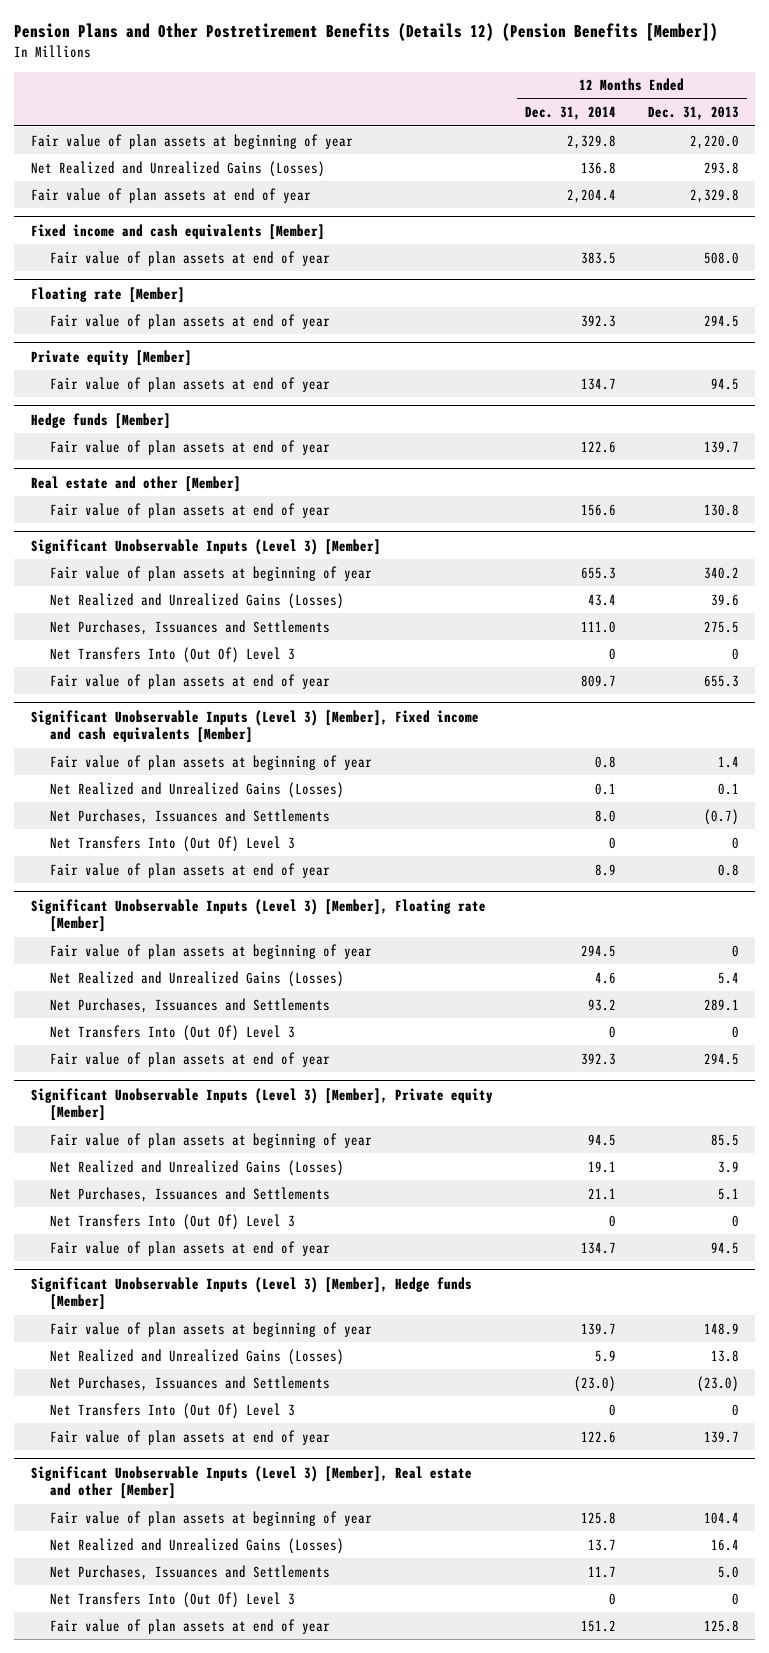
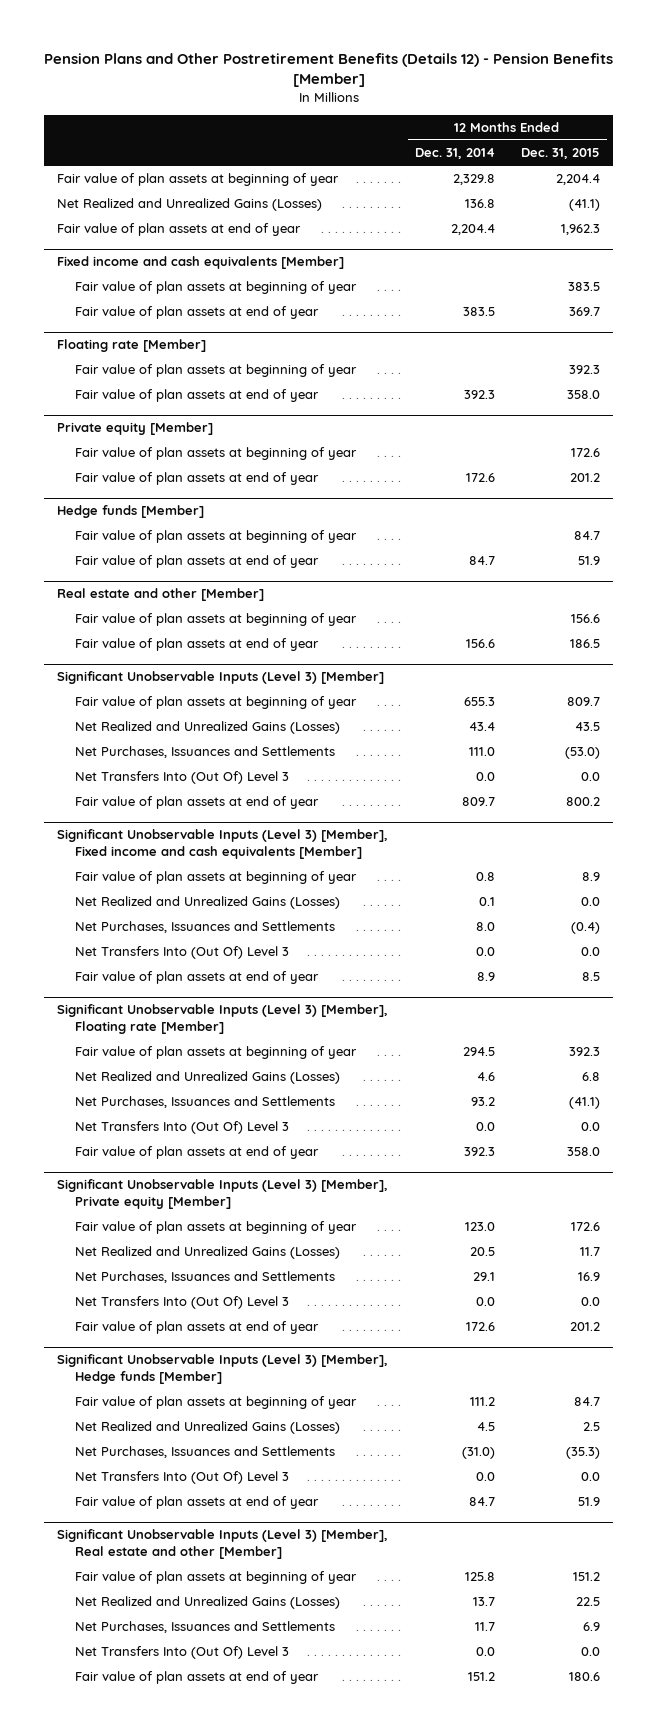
[14,23,719,42] Pension Plans and Other Postretirement Benefits (Details 12) (Pension Benefits [Member]) -> [43,52,613,88] Pension Plans and Other Postretirement Benefits (Details 12) - Pension Benefits [Member]
[647,106,739,121] Dec. 31, 2013 -> none
none -> [521,148,601,160] Dec. 31, 2015
none -> [74,281,357,295] Fair value of plan assets at beginning of year
none -> [74,364,357,378] Fair value of plan assets at beginning of year
none -> [74,447,357,461] Fair value of plan assets at beginning of year
[580,377,616,390] 134.7 -> [465,473,495,483] 172.6
none -> [74,530,357,544] Fair value of plan assets at beginning of year
[580,440,616,453] 122.6 -> [468,556,495,566] 84.7
none -> [74,613,357,627] Fair value of plan assets at beginning of year
[608,647,616,660] 0 -> [475,772,495,782] 0.0
[608,836,616,849] 0 -> [475,947,495,957] 0.0
[608,1025,616,1038] 0 -> [475,1122,495,1132] 0.0
[587,1133,616,1146] 94.5 -> [464,1222,495,1232] 123.0
[587,1160,616,1173] 19.1 -> [469,1247,495,1257] 20.5
[587,1187,616,1200] 21.1 -> [472,1272,495,1282] 29.1
[608,1214,616,1227] 0 -> [475,1297,495,1307] 0.0
[580,1241,616,1254] 134.7 -> [465,1322,495,1332] 172.6
[580,1322,616,1335] 139.7 -> [469,1397,495,1407] 111.2
[594,1349,616,1362] 5.9 -> [476,1422,495,1432] 4.5
[573,1375,616,1392] (23.0) -> [461,1447,495,1460] (31.0)
[608,1403,616,1416] 0 -> [475,1472,495,1482] 0.0
[580,1430,616,1443] 122.6 -> [468,1497,495,1507] 84.7
[608,1592,616,1605] 0 -> [475,1647,495,1657] 0.0

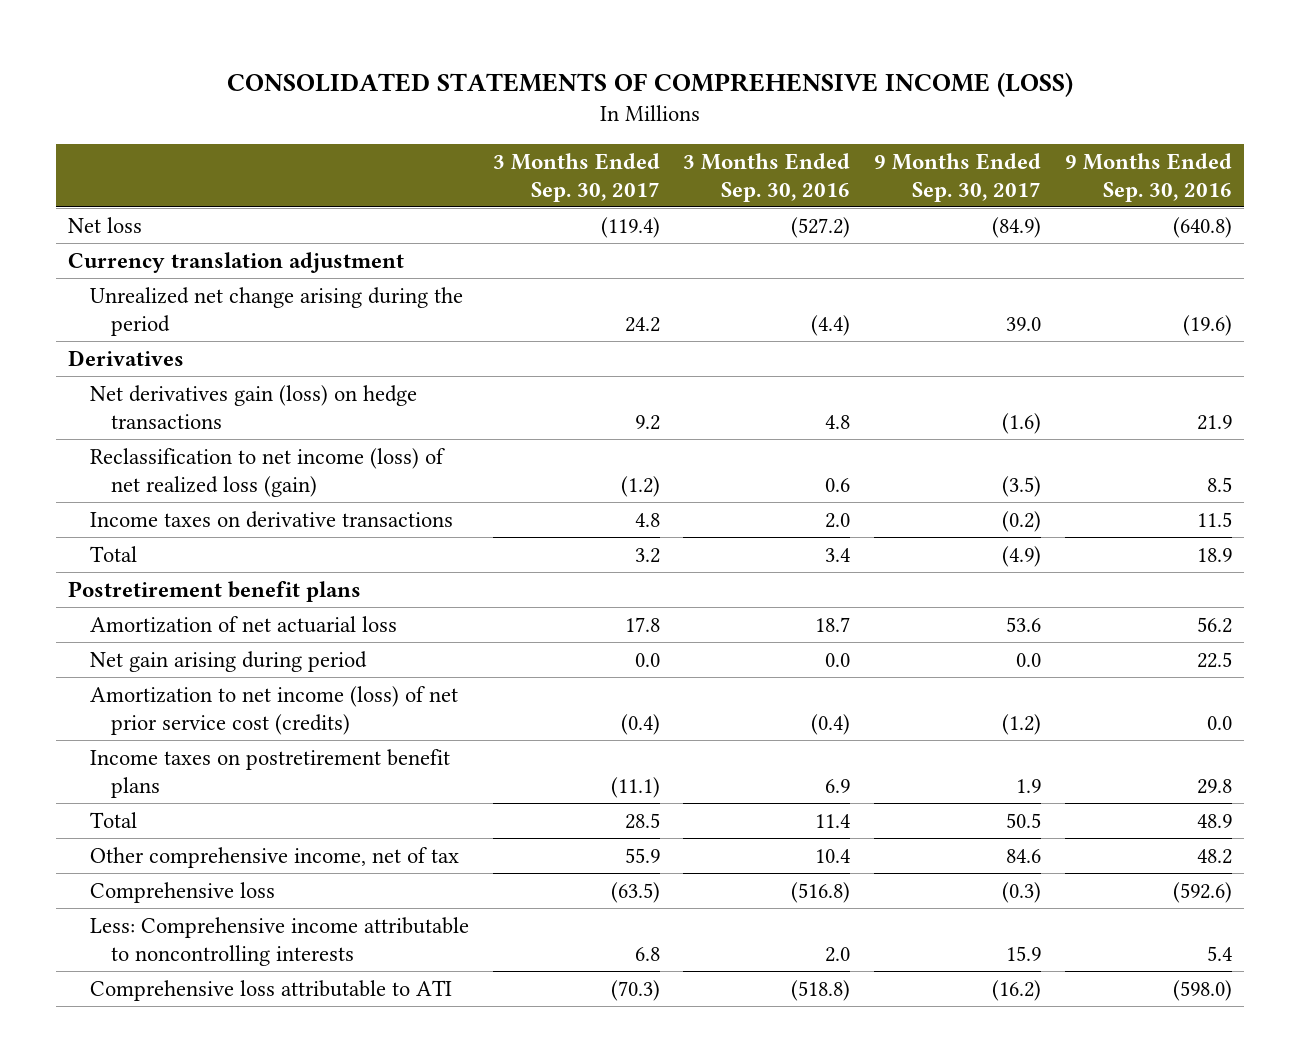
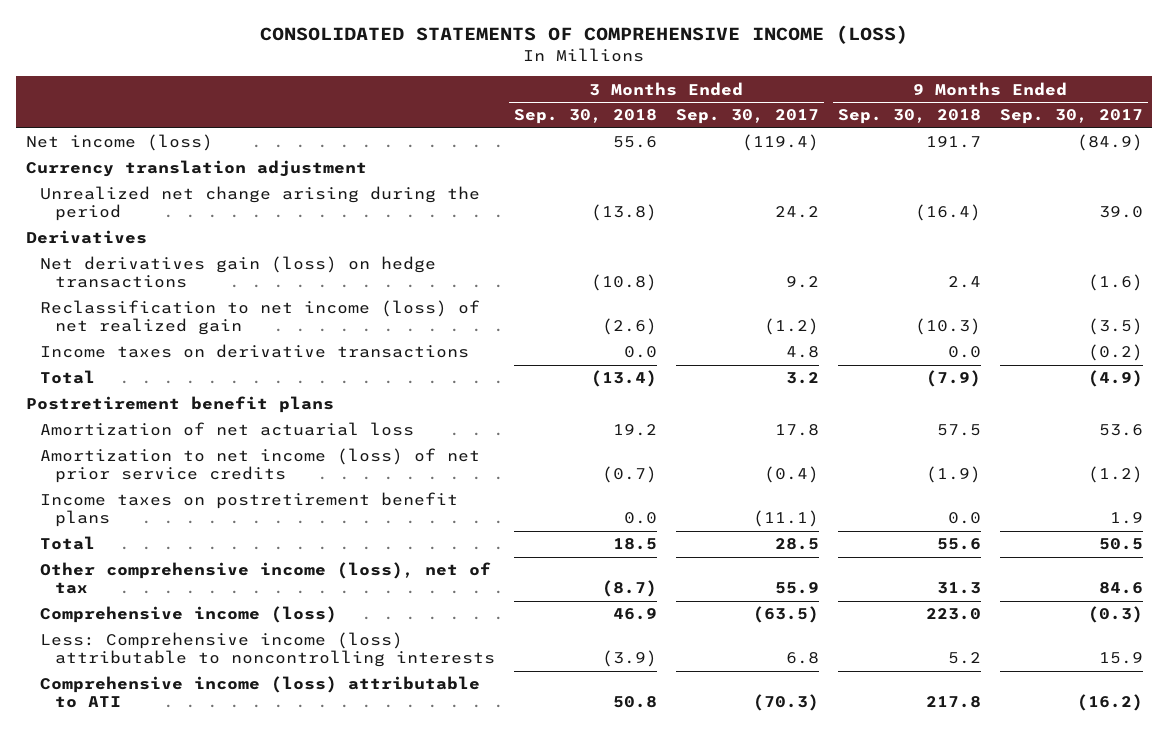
[683,152,851,202] 3 Months Ended Sep. 30, 2016 -> none
[1065,152,1233,202] 9 Months Ended Sep. 30, 2016 -> none
none -> [513,109,657,125] Sep. 30, 2018
none -> [837,109,981,125] Sep. 30, 2018
[68,216,143,233] Net loss -> [25,134,213,152] Net income (loss)
[89,447,445,497] Reclassification to net income (loss) of net realized loss (gain) -> [40,300,481,336] Reclassification to net income (loss) of net realized gain
[89,650,367,672] Net gain arising during period -> none
[89,685,458,735] Amortization to net income (loss) of net prior service cost (credits) -> [40,448,481,484] Amortization to net income (loss) of net prior service credits
[89,846,459,868] Other comprehensive income, net of tax -> [40,562,492,595] Other comprehensive income (loss), net of tax
[89,881,275,903] Comprehensive loss -> [40,606,338,624] Comprehensive income (loss)
[89,916,469,966] Less: Comprehensive income attributable to noncontrolling interests -> [40,632,495,668] Less: Comprehensive income (loss) attributable to noncontrolling interests
[89,979,452,1001] Comprehensive loss attributable to ATI -> [40,676,481,709] Comprehensive income (loss) attributable to ATI

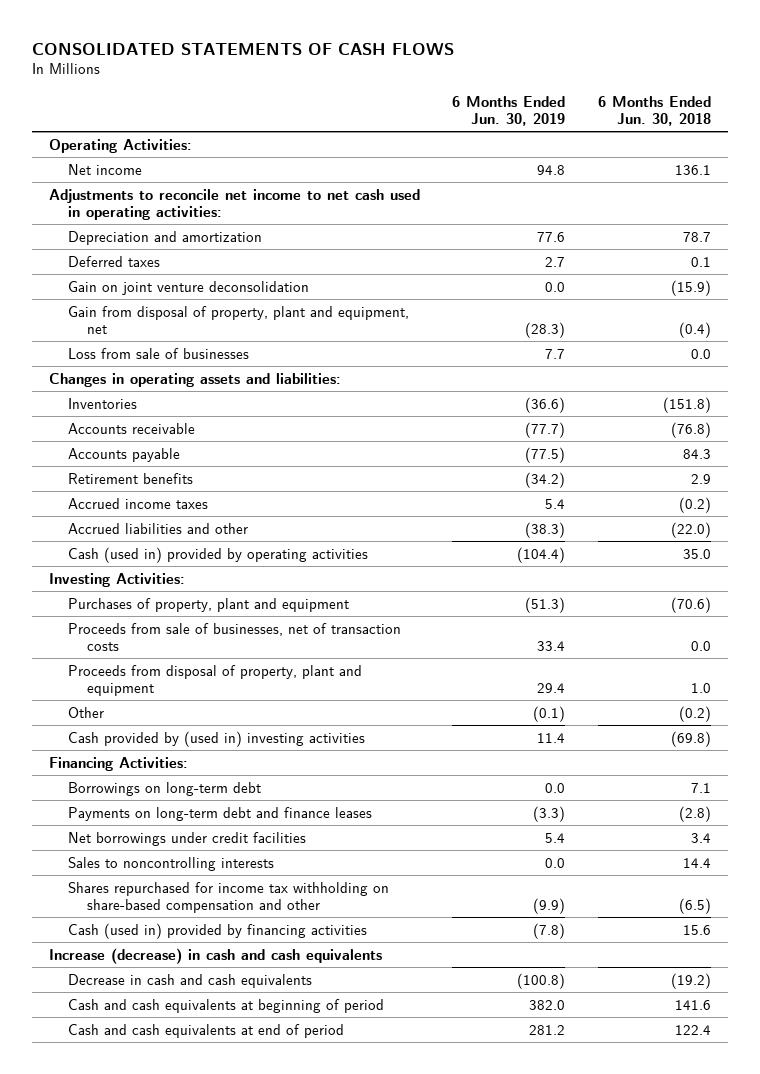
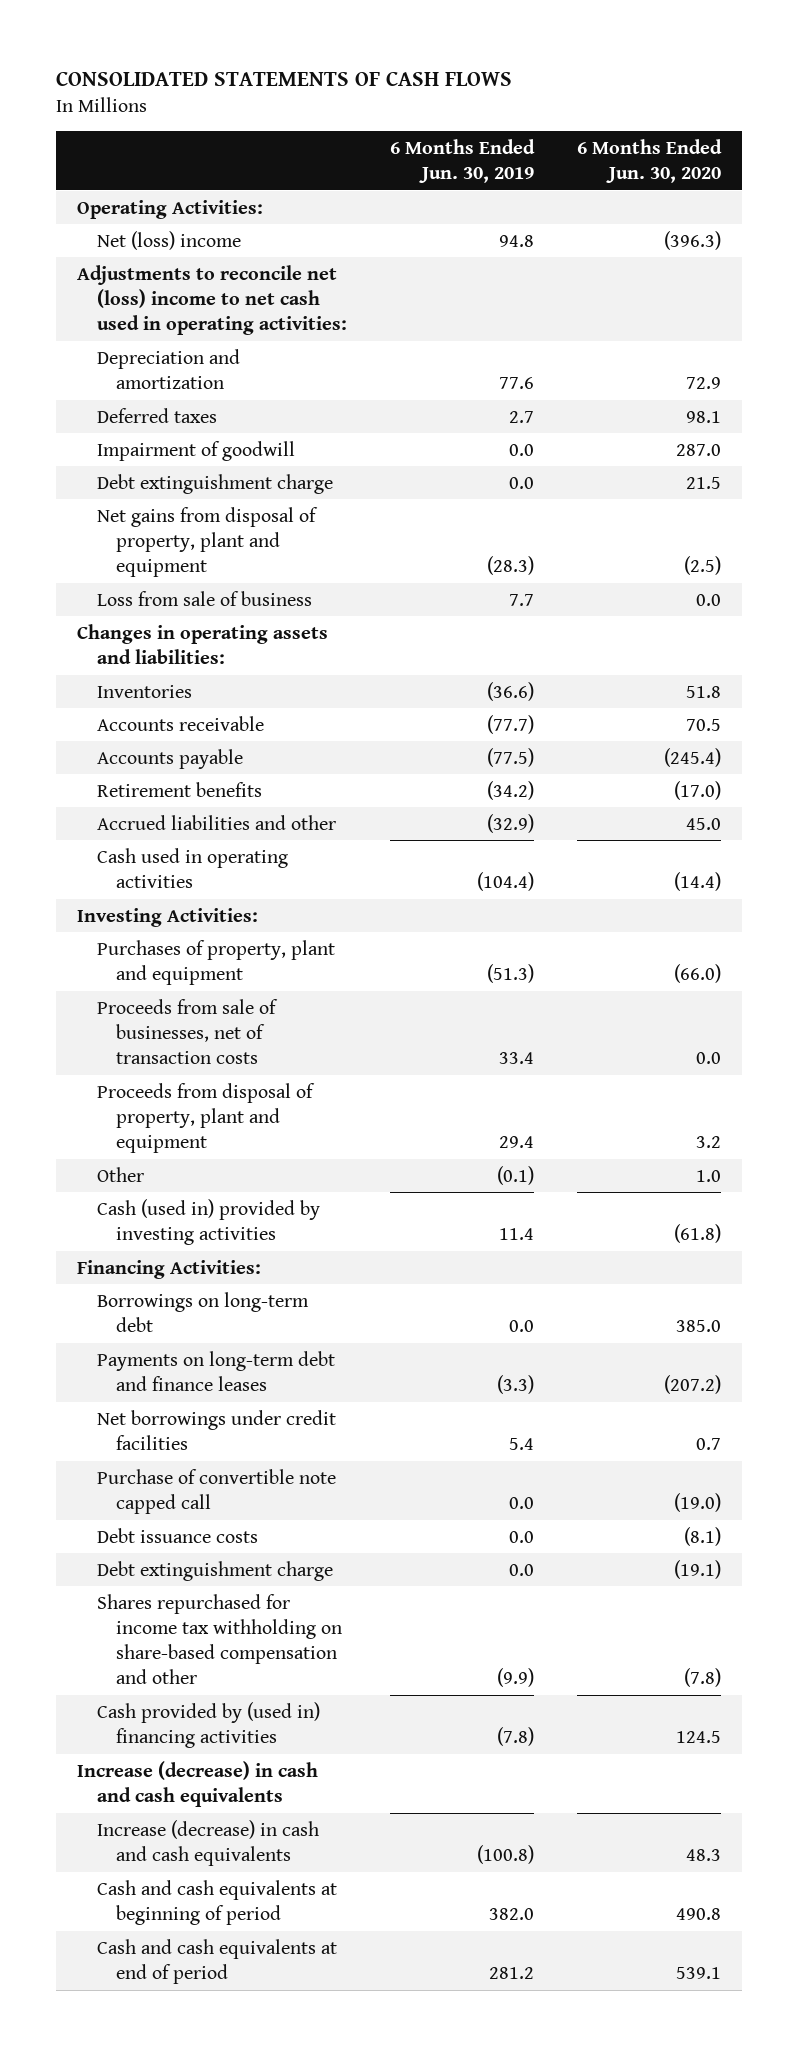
[598,95,712,126] 6 Months Ended Jun. 30, 2018 -> none
none -> [576,138,722,183] 6 Months Ended Jun. 30, 2020
[67,163,142,175] Net income -> [96,230,241,250] Net (loss) income
[48,188,420,220] Adjustments to reconcile net income to net cash used in operating activities: -> [77,264,347,335] Adjustments to reconcile net (loss) income to net cash used in operating activities:
[67,280,309,295] Gain on joint venture deconsolidation -> none
none -> [96,440,295,461] Impairment of goodwill
none -> [96,473,333,494] Debt extinguishment charge
[67,305,409,334] Gain from disposal of property, plant and equipment, net -> [96,506,318,577] Net gains from disposal of property, plant and equipment
[67,347,249,359] Loss from sale of businesses -> [96,590,312,606] Loss from sale of business
[67,497,208,509] Accrued income taxes -> none
[525,521,566,538] (38.3) -> [486,813,534,833] (32.9)
[67,546,368,563] Cash (used in) provided by operating activities -> [96,847,288,888] Cash used in operating activities
[67,730,365,747] Cash provided by (used in) investing activities -> [96,1198,320,1245] Cash (used in) provided by investing activities
[67,856,274,871] Sales to noncontrolling interests -> none
none -> [96,1468,336,1514] Purchase of convertible note capped call
none -> [96,1527,258,1543] Debt issuance costs
none -> [96,1560,333,1581] Debt extinguishment charge
[67,922,367,939] Cash (used in) provided by financing activities -> [96,1701,320,1748] Cash provided by (used in) financing activities
[67,973,312,988] Decrease in cash and cash equivalents -> [96,1819,319,1866] Increase (decrease) in cash and cash equivalents

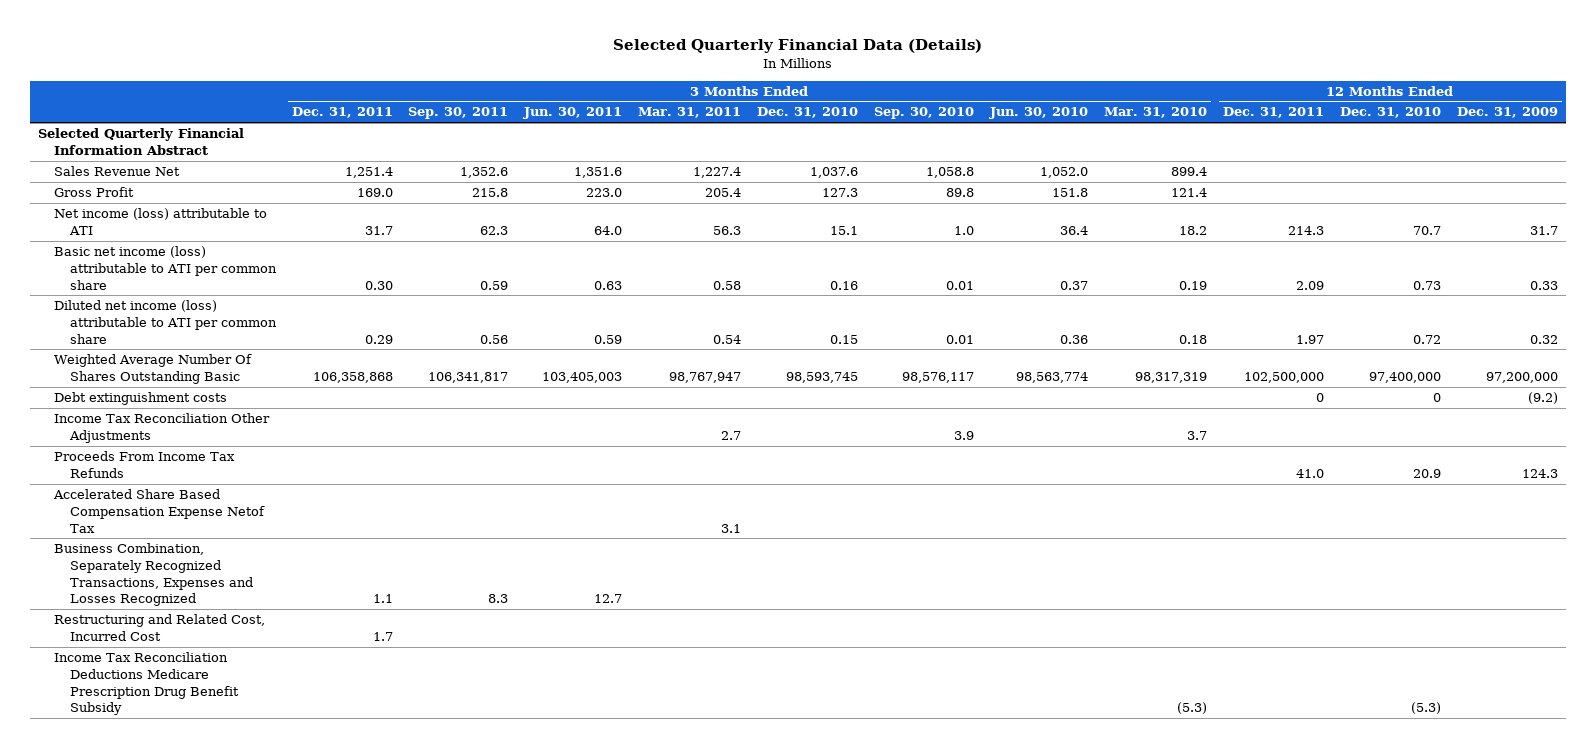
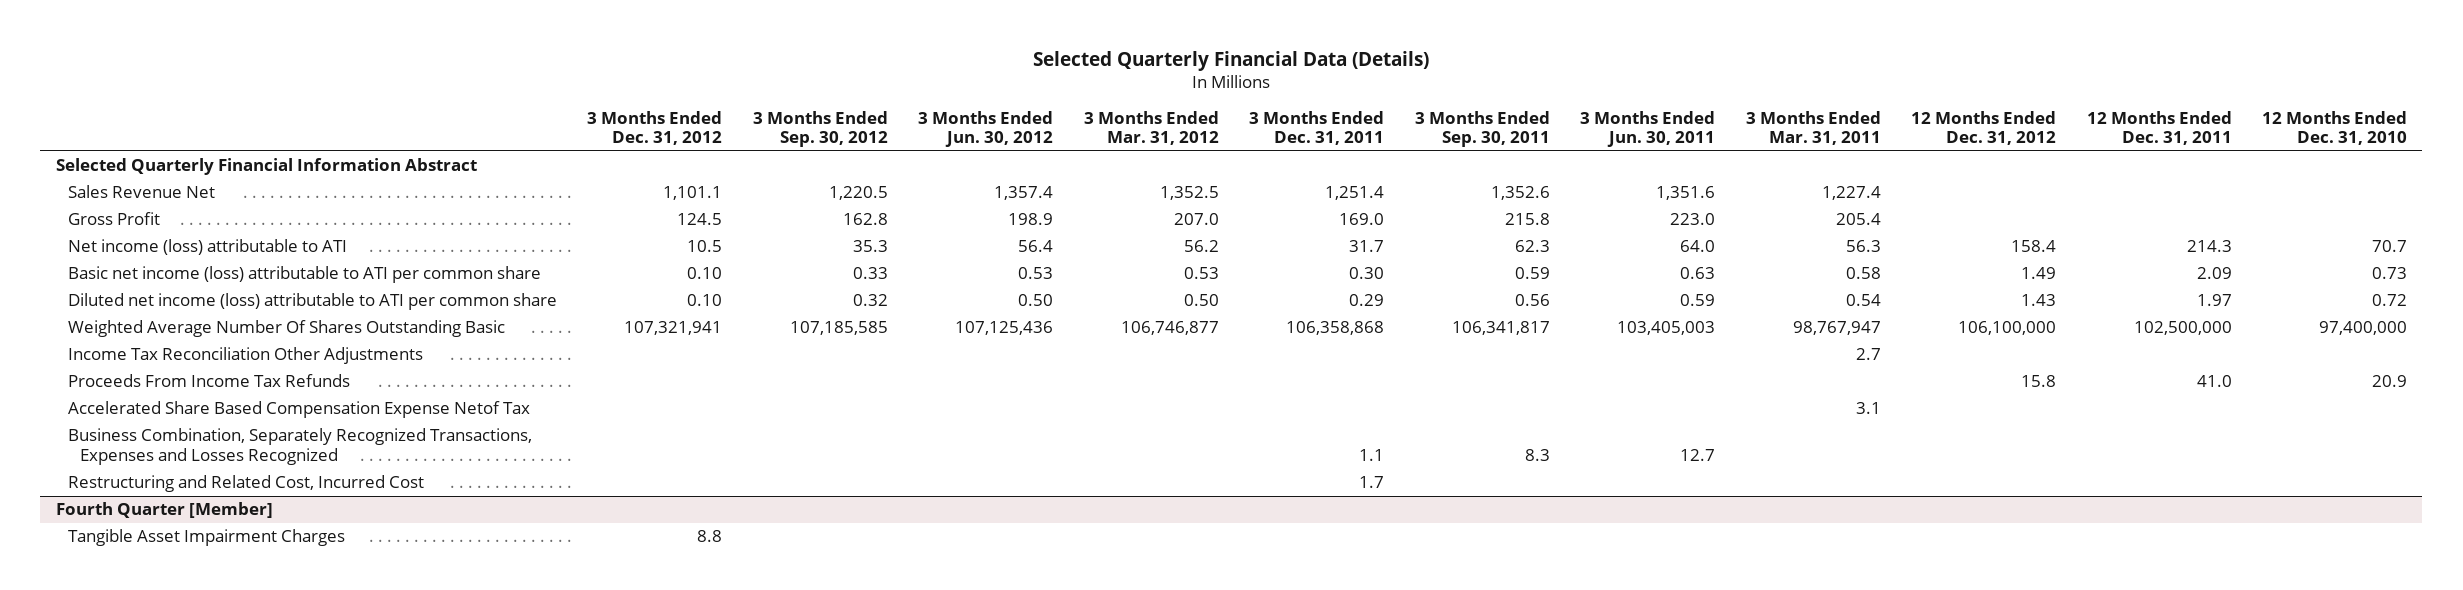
[757,107,859,119] Dec. 31, 2010 -> none
[874,107,975,120] Sep. 30, 2010 -> none
[988,107,1088,120] Jun. 30, 2010 -> none
[1103,107,1207,119] Mar. 31, 2010 -> none
[1456,107,1558,119] Dec. 31, 2009 -> none
none -> [587,110,723,146] 3 Months Ended Dec. 31, 2012
none -> [752,110,888,148] 3 Months Ended Sep. 30, 2012
none -> [918,110,1054,148] 3 Months Ended Jun. 30, 2012
none -> [1083,110,1219,146] 3 Months Ended Mar. 31, 2012
none -> [1911,110,2057,146] 12 Months Ended Dec. 31, 2012
[53,392,227,406] Debt extinguishment costs -> none
[53,652,239,716] Income Tax Reconciliation Deductions Medicare Prescription Drug Benefit Subsidy -> none
none -> [55,502,273,519] Fourth Quarter [Member]
none -> [67,529,345,547] Tangible Asset Impairment Charges

